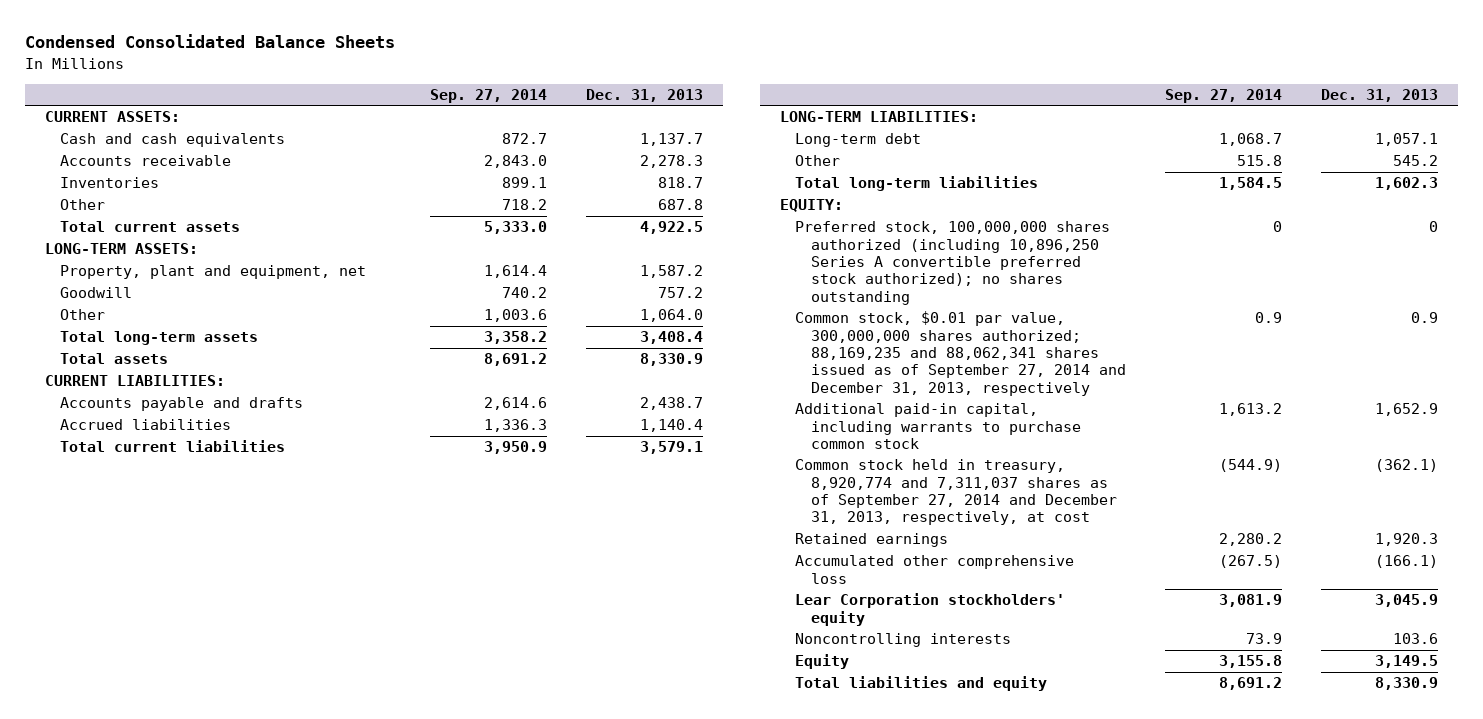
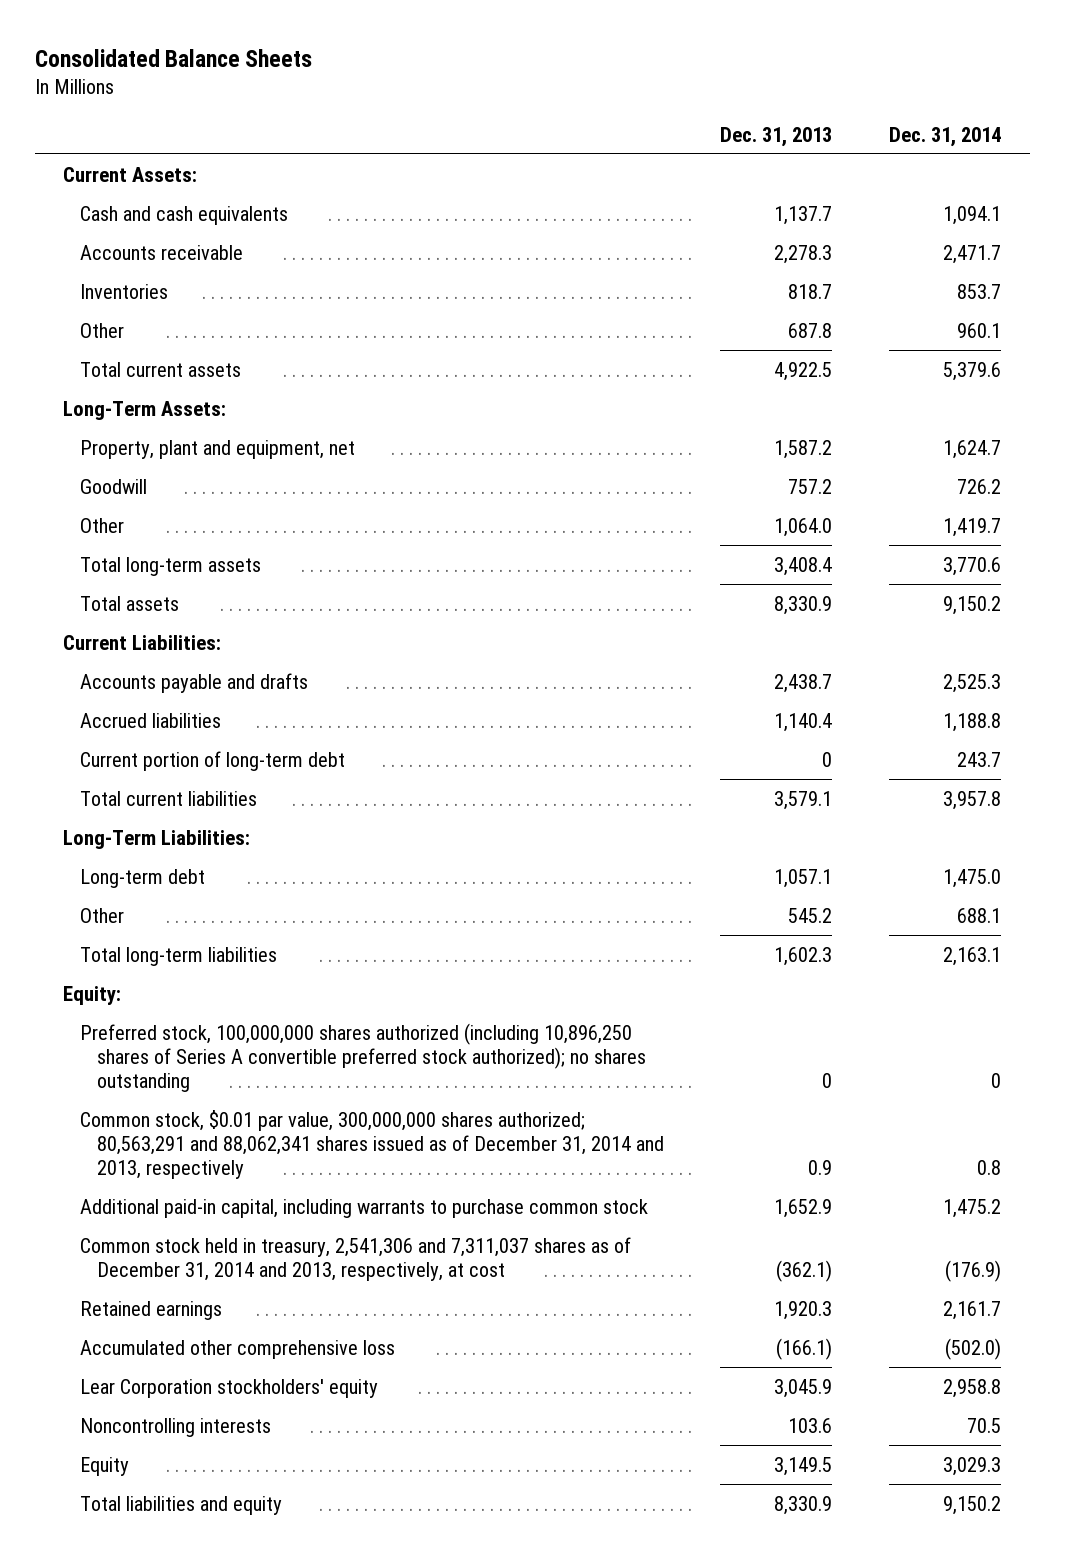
[25,34,396,49] Condensed Consolidated Balance Sheets -> [34,48,312,67] Consolidated Balance Sheets
[429,88,547,103] Sep. 27, 2014 -> none
none -> [889,126,1002,147] Dec. 31, 2014
[44,111,180,123] CURRENT ASSETS: -> [63,166,198,182] Current Assets:
[44,243,198,255] LONG-TERM ASSETS: -> [63,400,227,420] Long-Term Assets:
[44,375,225,387] CURRENT LIABILITIES: -> [63,634,222,650] Current Liabilities:
none -> [80,750,346,771] Current portion of long-term debt
[779,111,978,123] LONG-TERM LIABILITIES: -> [63,829,251,849] Long-Term Liabilities:
[779,199,843,213] EQUITY: -> [63,985,122,1005] Equity:
[795,221,1111,305] Preferred stock, 100,000,000 shares authorized (including 10,896,250 Series A convertible preferred stock authorized); no shares outstanding -> [80,1022,646,1093] Preferred stock, 100,000,000 shares authorized (including 10,896,250 shares of Series A convertible preferred stock authorized); no shares outstanding
[795,311,1126,396] Common stock, $0.01 par value, 300,000,000 shares authorized; 88,169,235 and 88,062,341 shares issued as of September 27, 2014 and December 31, 2013, respectively -> [80,1109,664,1180] Common stock, $0.01 par value, 300,000,000 shares authorized; 80,563,291 and 88,062,341 shares issued as of December 31, 2014 and 2013, respectively
[795,459,1117,526] Common stock held in treasury, 8,920,774 and 7,311,037 shares as of September 27, 2014 and December 31, 2013, respectively, at cost -> [80,1236,632,1281] Common stock held in treasury, 2,541,306 and 7,311,037 shares as of December 31, 2014 and 2013, respectively, at cost

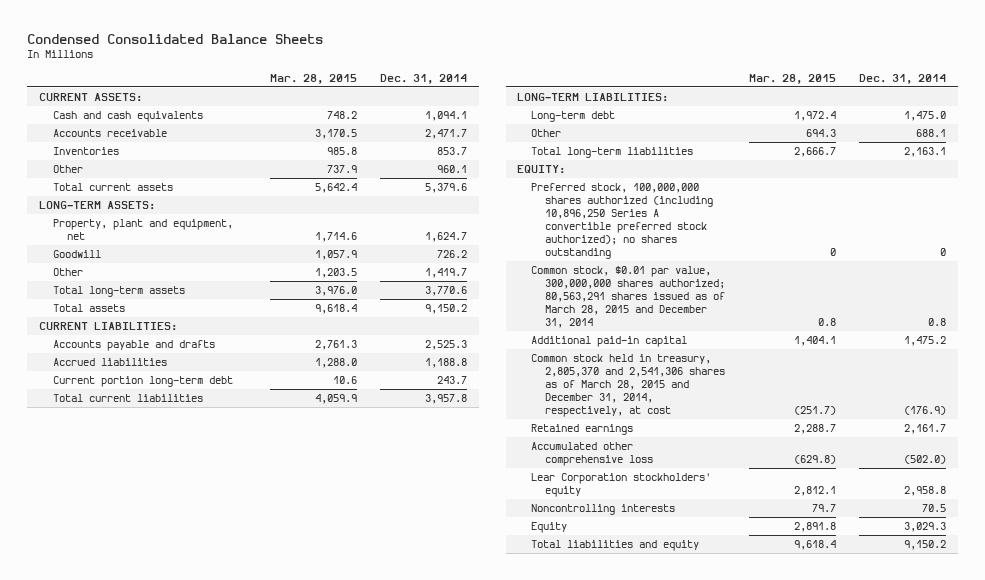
[34,48,312,67] Consolidated Balance Sheets -> [26,33,323,44] Condensed Consolidated Balance Sheets
[720,126,833,147] Dec. 31, 2013 -> none
none -> [269,73,357,84] Mar. 28, 2015
[63,166,198,182] Current Assets: -> [38,93,142,103] CURRENT ASSETS:
[63,400,227,420] Long-Term Assets: -> [38,201,155,211] LONG-TERM ASSETS:
[63,634,222,650] Current Liabilities: -> [38,322,177,332] CURRENT LIABILITIES:
[80,750,346,771] Current portion of long-term debt -> [52,376,233,388] Current portion long-term debt
[63,829,251,849] Long-Term Liabilities: -> [517,93,669,103] LONG-TERM LIABILITIES:
[63,985,122,1005] Equity: -> [517,165,566,175] EQUITY:
[80,1022,646,1093] Preferred stock, 100,000,000 shares authorized (including 10,896,250 shares of Series A convertible preferred stock authorized); no shares outstanding -> [531,183,714,260] Preferred stock, 100,000,000 shares authorized (including 10,896,250 Series A convertible preferred stock authorized); no shares outstanding
[80,1109,664,1180] Common stock, $0.01 par value, 300,000,000 shares authorized; 80,563,291 and 88,062,341 shares issued as of December 31, 2014 and 2013, respectively -> [531,266,726,329] Common stock, $0.01 par value, 300,000,000 shares authorized; 80,563,291 shares issued as of March 28, 2015 and December 31, 2014
[80,1198,649,1218] Additional paid-in capital, including warrants to purchase common stock -> [531,336,688,348] Additional paid-in capital
[80,1236,632,1281] Common stock held in treasury, 2,541,306 and 7,311,037 shares as of December 31, 2014 and 2013, respectively, at cost -> [531,354,726,418] Common stock held in treasury, 2,805,370 and 2,541,306 shares as of March 28, 2015 and December 31, 2014, respectively, at cost

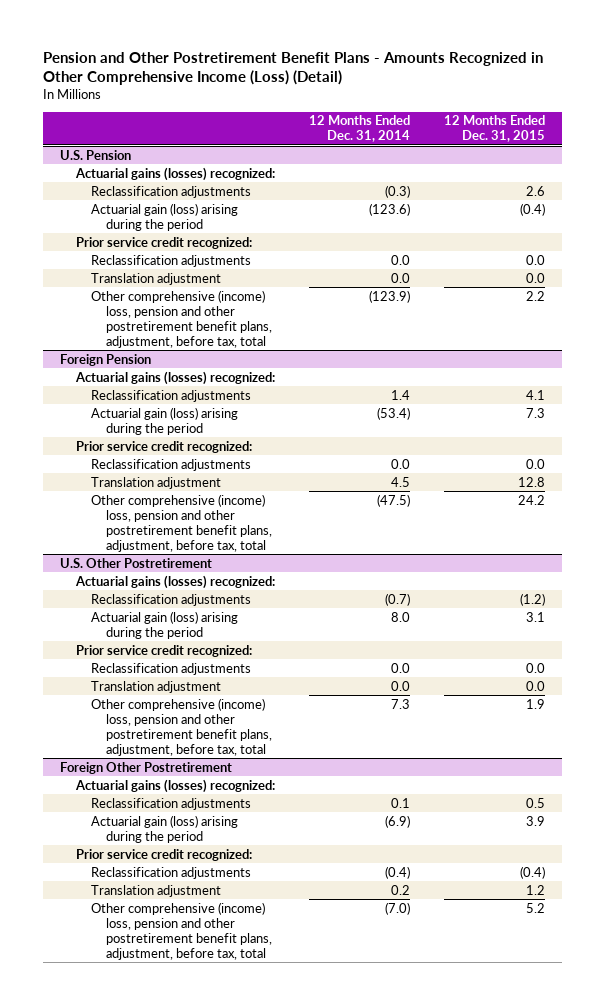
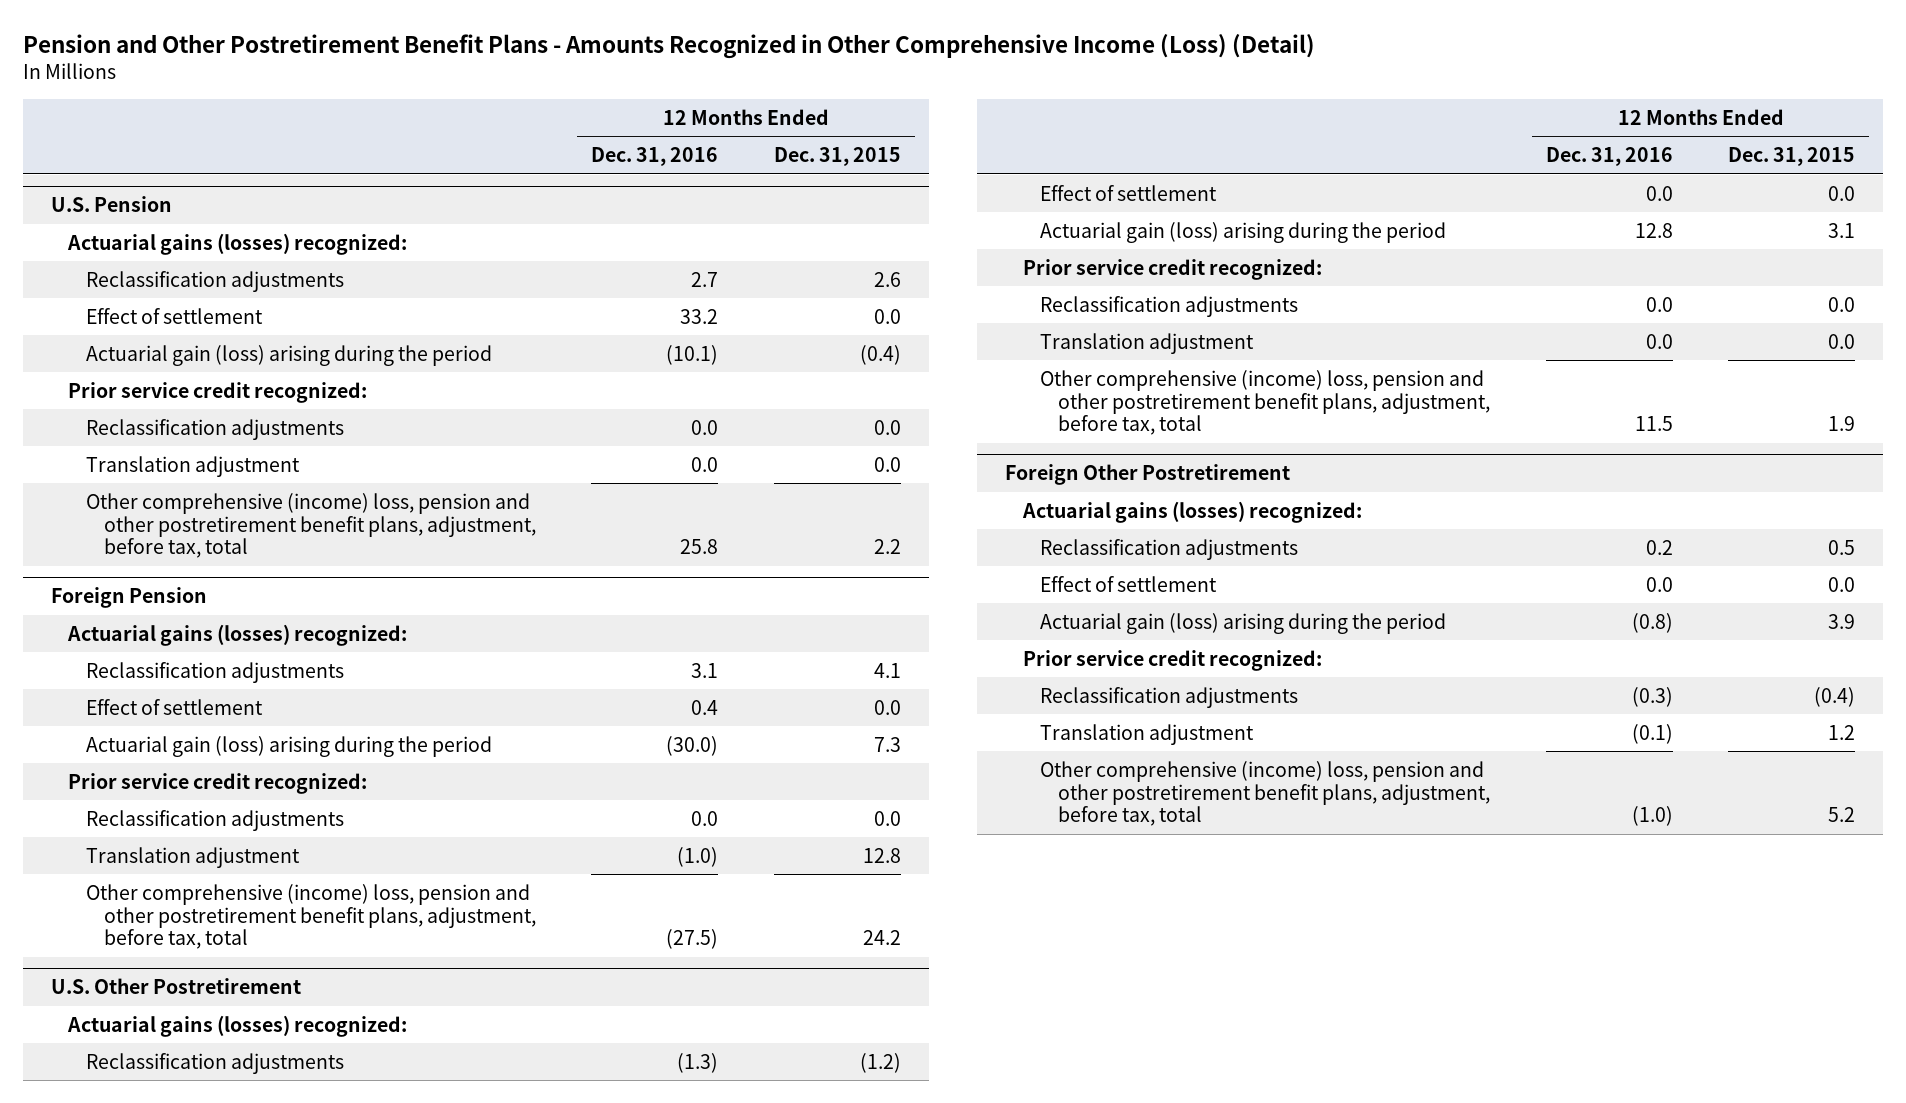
[308,115,410,143] 12 Months Ended Dec. 31, 2014 -> none
none -> [591,147,719,167] Dec. 31, 2016
none -> [86,307,264,324] Effect of settlement
none -> [86,698,264,715] Effect of settlement
none -> [1040,184,1218,201] Effect of settlement
none -> [1040,575,1218,592] Effect of settlement

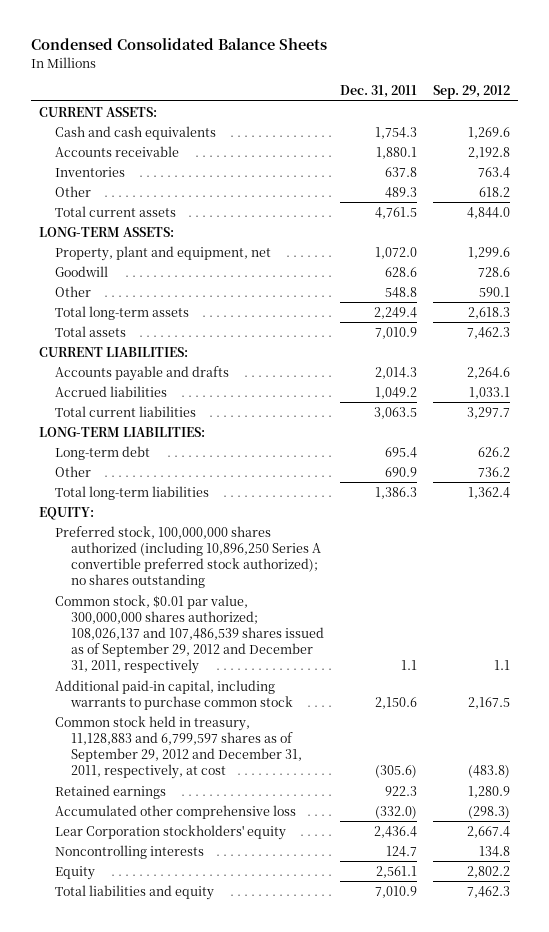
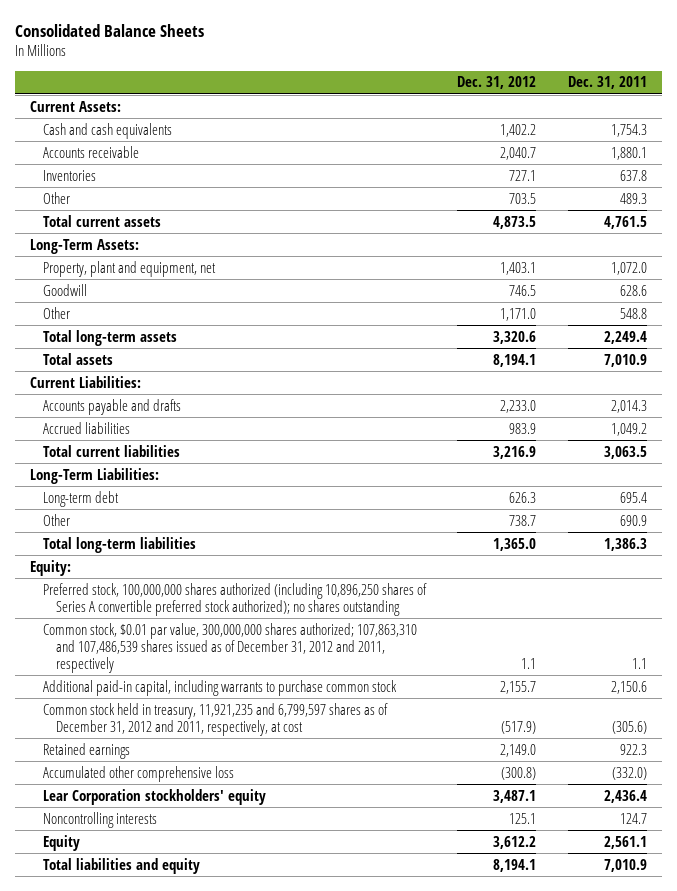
[30,38,327,51] Condensed Consolidated Balance Sheets -> [14,23,204,37] Consolidated Balance Sheets
[433,85,511,100] Sep. 29, 2012 -> none
none -> [457,76,537,90] Dec. 31, 2012
[38,106,157,117] CURRENT ASSETS: -> [30,100,122,112] Current Assets:
[38,226,174,237] LONG-TERM ASSETS: -> [30,238,140,254] Long-Term Assets:
[38,346,188,357] CURRENT LIABILITIES: -> [30,375,142,388] Current Liabilities:
[38,426,205,437] LONG-TERM LIABILITIES: -> [30,467,160,484] Long-Term Liabilities:
[38,506,94,520] EQUITY: -> [30,559,72,576] Equity:
[55,525,322,589] Preferred stock, 100,000,000 shares authorized (including 10,896,250 Series A convertible preferred stock authorized); no shares outstanding -> [43,582,428,616] Preferred stock, 100,000,000 shares authorized (including 10,896,250 shares of Series A convertible preferred stock authorized); no shares outstanding
[55,594,325,675] Common stock, $0.01 par value, 300,000,000 shares authorized; 108,026,137 and 107,486,539 shares issued as of September 29, 2012 and December 31, 2011, respectively -> [43,622,418,673] Common stock, $0.01 par value, 300,000,000 shares authorized; 107,863,310 and 107,486,539 shares issued as of December 31, 2012 and 2011, respectively
[55,715,303,780] Common stock held in treasury, 11,128,883 and 6,799,597 shares as of September 29, 2012 and December 31, 2011, respectively, at cost -> [43,702,389,736] Common stock held in treasury, 11,921,235 and 6,799,597 shares as of December 31, 2012 and 2011, respectively, at cost

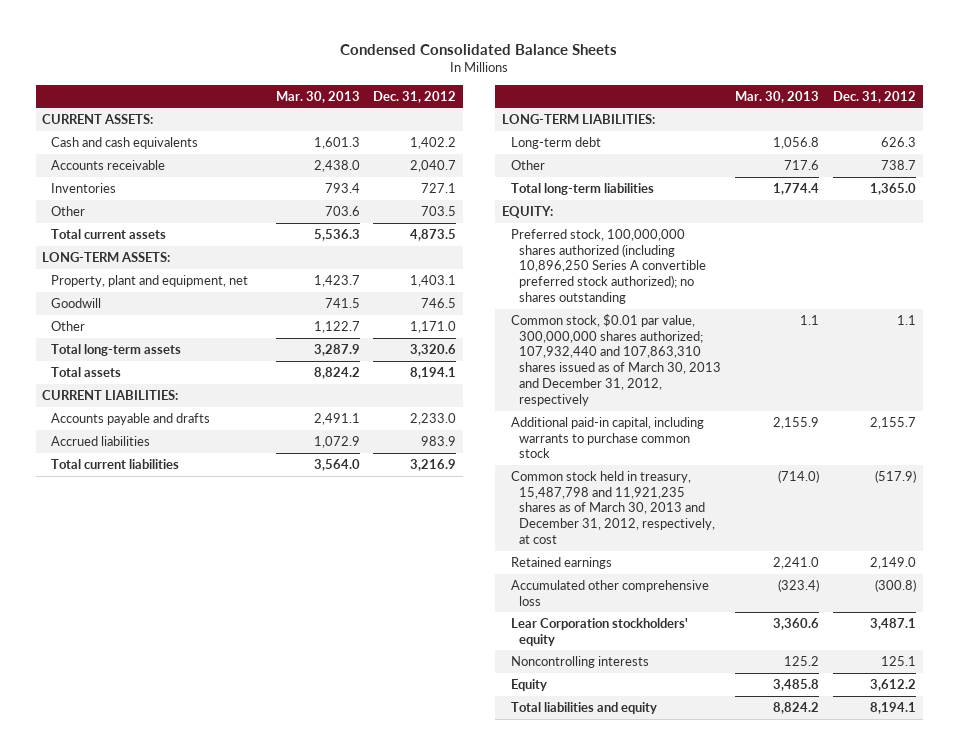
[14,23,204,37] Consolidated Balance Sheets -> [340,44,618,56] Condensed Consolidated Balance Sheets
[567,76,647,90] Dec. 31, 2011 -> none
none -> [275,90,360,103] Mar. 30, 2013
[30,100,122,112] Current Assets: -> [42,113,154,124] CURRENT ASSETS:
[30,238,140,254] Long-Term Assets: -> [42,251,171,262] LONG-TERM ASSETS:
[30,375,142,388] Current Liabilities: -> [42,389,179,400] CURRENT LIABILITIES:
[30,467,160,484] Long-Term Liabilities: -> [501,113,655,124] LONG-TERM LIABILITIES:
[30,559,72,576] Equity: -> [501,205,553,218] EQUITY:
[43,582,428,616] Preferred stock, 100,000,000 shares authorized (including 10,896,250 shares of Series A convertible preferred stock authorized); no shares outstanding -> [510,228,707,305] Preferred stock, 100,000,000 shares authorized (including 10,896,250 Series A convertible preferred stock authorized); no shares outstanding
[43,622,418,673] Common stock, $0.01 par value, 300,000,000 shares authorized; 107,863,310 and 107,486,539 shares issued as of December 31, 2012 and 2011, respectively -> [510,313,722,406] Common stock, $0.01 par value, 300,000,000 shares authorized; 107,932,440 and 107,863,310 shares issued as of March 30, 2013 and December 31, 2012, respectively
[43,702,389,736] Common stock held in treasury, 11,921,235 and 6,799,597 shares as of December 31, 2012 and 2011, respectively, at cost -> [510,470,716,545] Common stock held in treasury, 15,487,798 and 11,921,235 shares as of March 30, 2013 and December 31, 2012, respectively, at cost

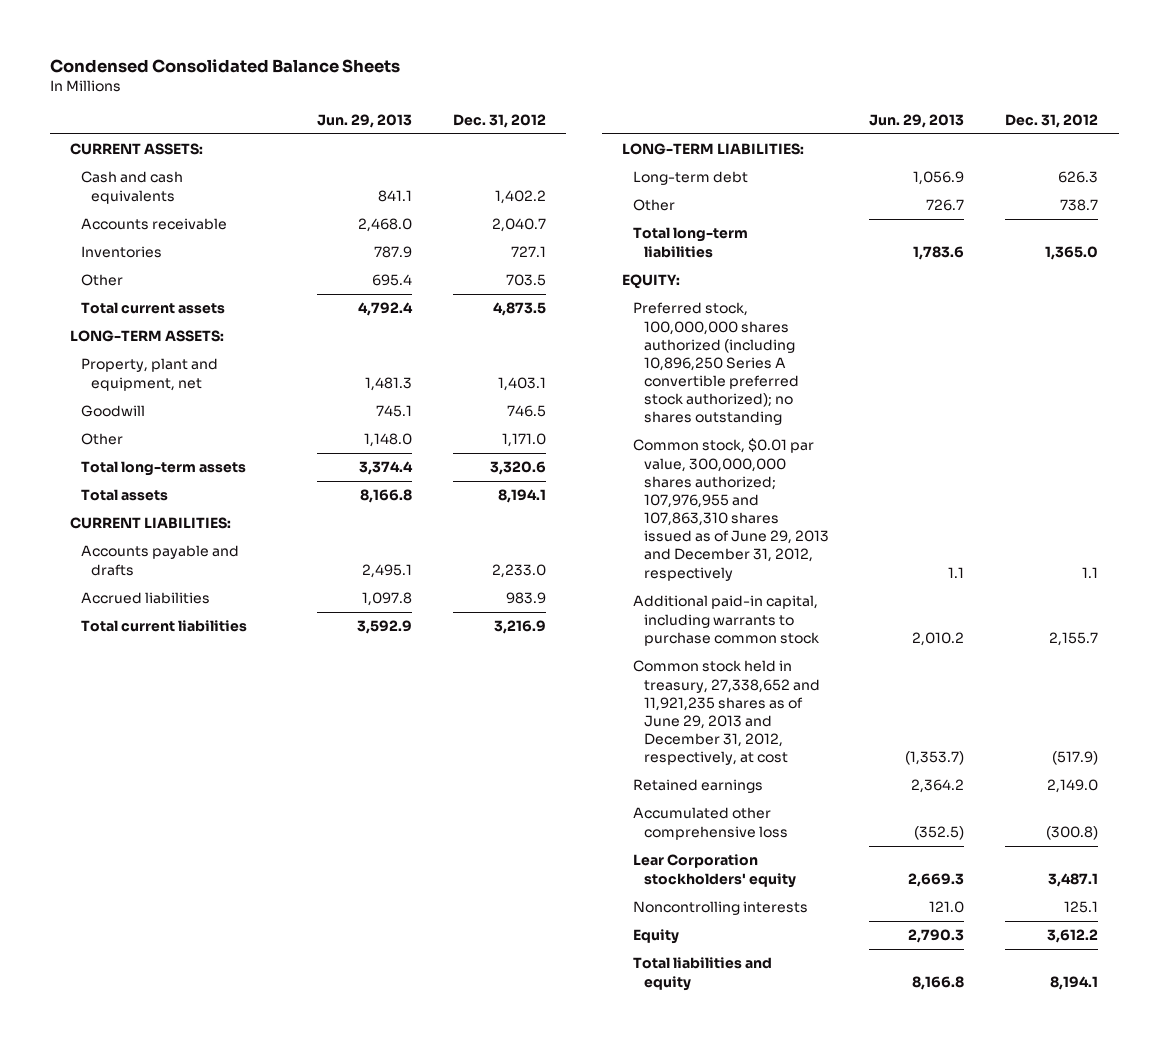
[275,90,360,103] Mar. 30, 2013 -> none
none -> [317,113,413,128] Jun. 29, 2013
[510,313,722,406] Common stock, $0.01 par value, 300,000,000 shares authorized; 107,932,440 and 107,863,310 shares issued as of March 30, 2013 and December 31, 2012, respectively -> [633,438,829,581] Common stock, $0.01 par value, 300,000,000 shares authorized; 107,976,955 and 107,863,310 shares issued as of June 29, 2013 and December 31, 2012, respectively
[510,470,716,545] Common stock held in treasury, 15,487,798 and 11,921,235 shares as of March 30, 2013 and December 31, 2012, respectively, at cost -> [633,660,820,766] Common stock held in treasury, 27,338,652 and 11,921,235 shares as of June 29, 2013 and December 31, 2012, respectively, at cost

